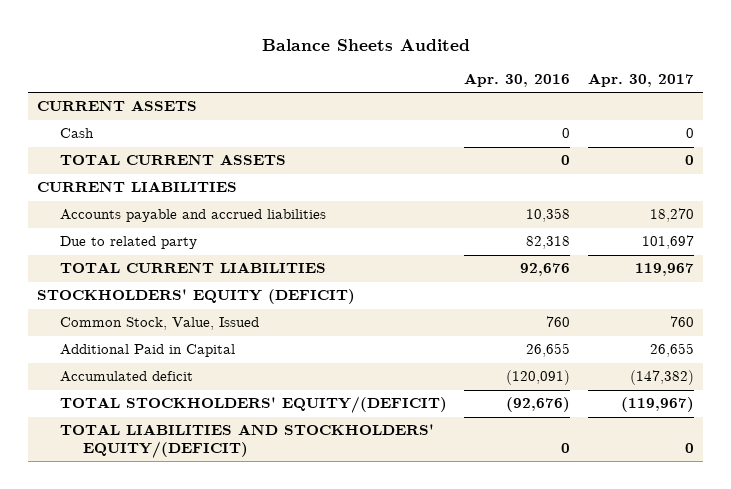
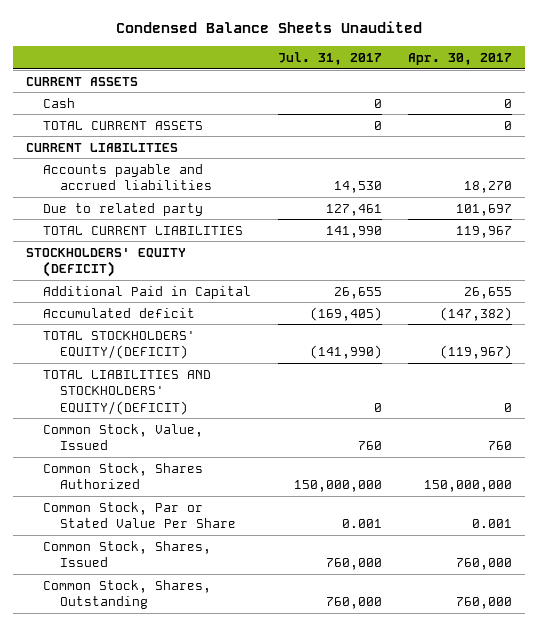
[261,38,470,51] Balance Sheets Audited -> [116,21,423,34] Condensed Balance Sheets Unaudited
[464,72,571,87] Apr. 30, 2016 -> none
none -> [277,51,382,65] Jul. 31, 2017
[59,317,259,331] Common Stock, Value, Issued -> [43,423,204,451] Common Stock, Value, Issued
none -> [43,462,204,490] Common Stock, Shares Authorized
none -> [43,501,237,529] Common Stock, Par or Stated Value Per Share
none -> [43,540,212,568] Common Stock, Shares, Issued
none -> [43,579,212,610] Common Stock, Shares, Outstanding

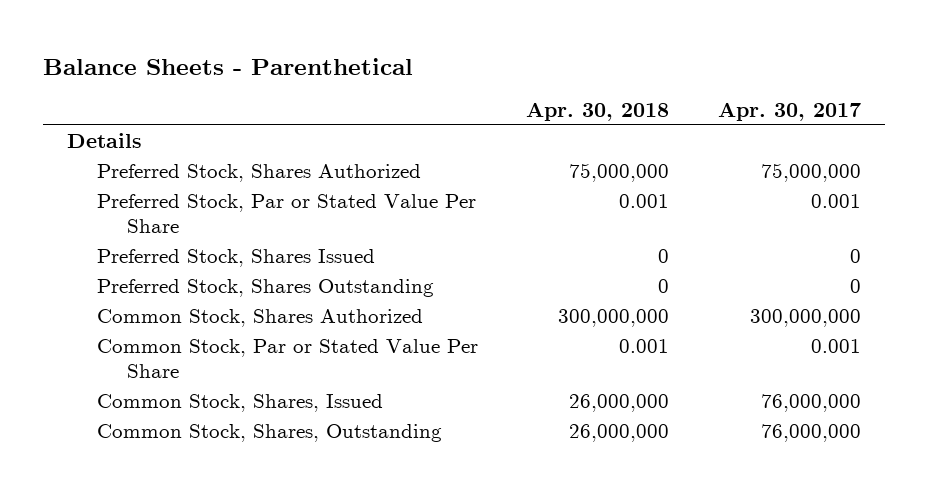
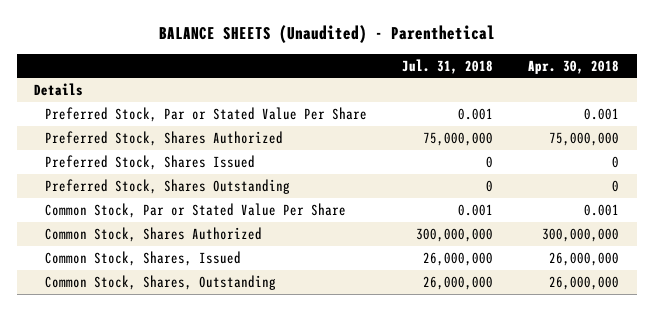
[43,57,414,75] Balance Sheets - Parenthetical -> [158,25,495,44] BALANCE SHEETS (Unaudited) - Parenthetical
[717,101,861,121] Apr. 30, 2017 -> none
none -> [402,58,494,74] Jul. 31, 2018
[97,163,422,182] Preferred Stock, Shares Authorized -> [45,130,284,146] Preferred Stock, Shares Authorized
[97,308,424,327] Common Stock, Shares Authorized -> [45,226,263,242] Common Stock, Shares Authorized

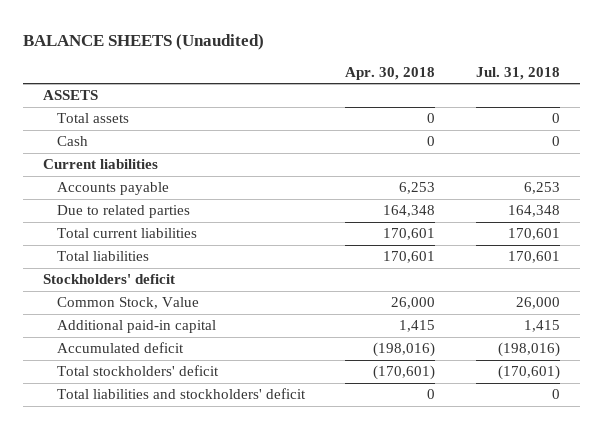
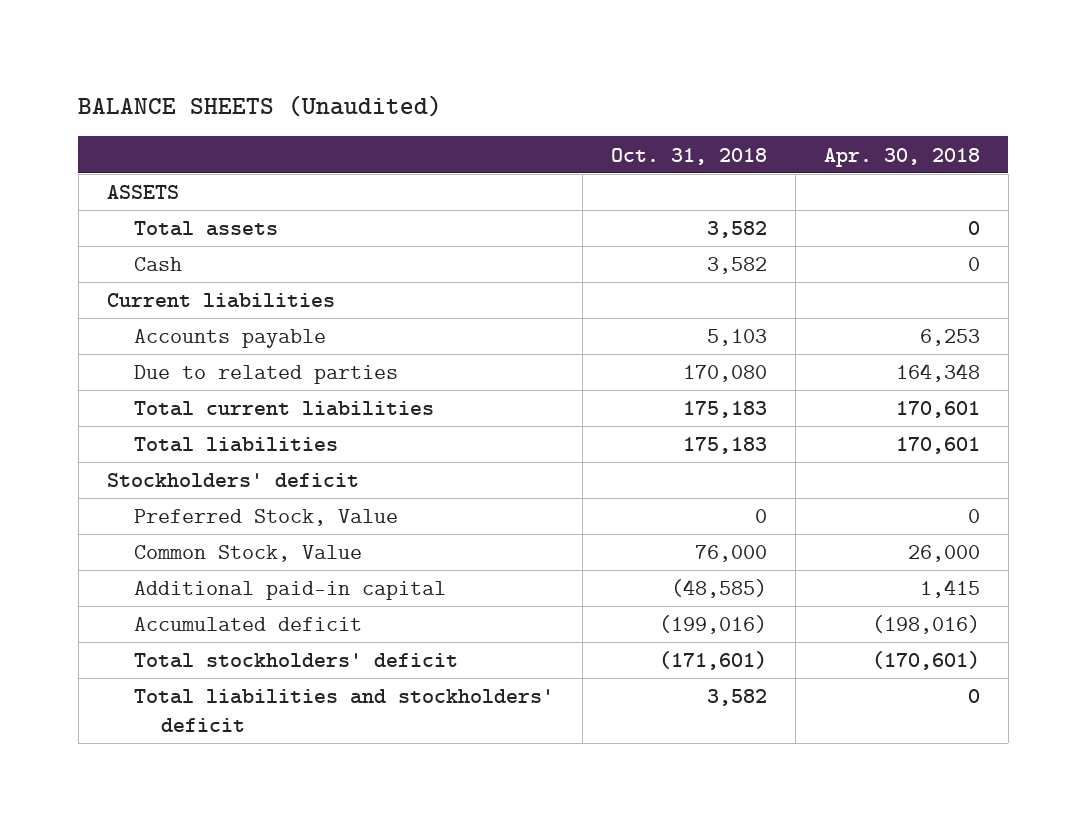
[476,66,561,80] Jul. 31, 2018 -> none
none -> [611,147,768,165] Oct. 31, 2018
none -> [134,509,399,527] Preferred Stock, Value

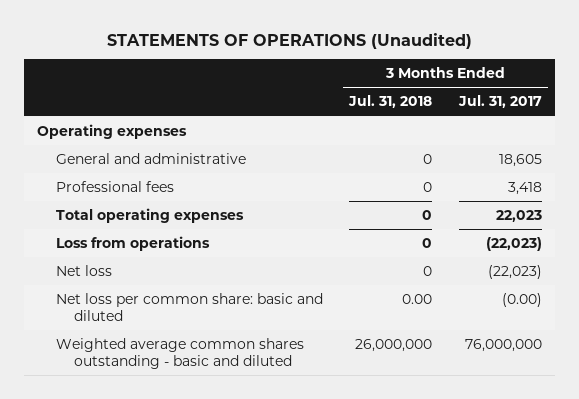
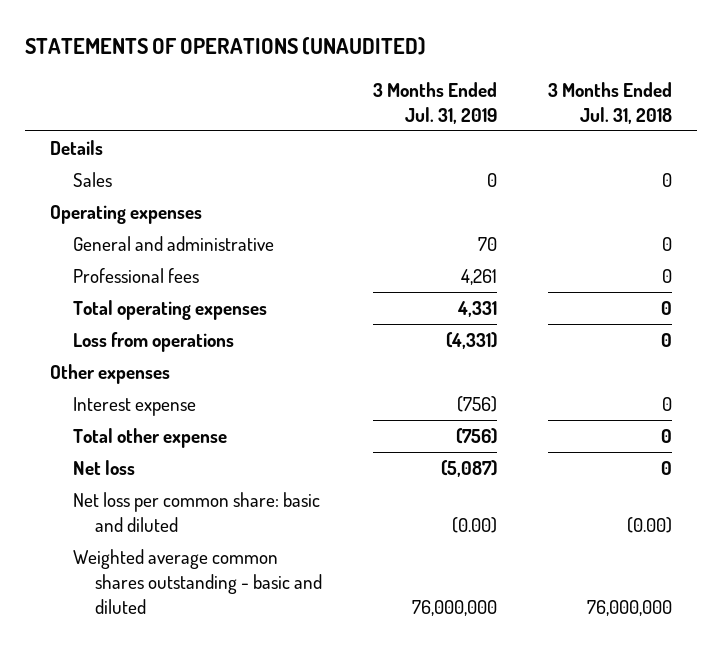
[106,32,472,49] STATEMENTS OF OPERATIONS (Unaudited) -> [24,37,426,56] STATEMENTS OF OPERATIONS (UNAUDITED)
[457,95,542,109] Jul. 31, 2017 -> none
none -> [373,81,498,124] 3 Months Ended Jul. 31, 2019
none -> [49,140,103,156] Details
none -> [72,172,112,188] Sales
none -> [49,364,170,385] Other expenses
none -> [72,397,196,417] Interest expense
none -> [72,428,227,449] Total other expense
[402,293,433,304] 0.00 -> [626,517,672,534] (0.00)
[355,338,433,352] 26,000,000 -> [586,599,672,616] 76,000,000

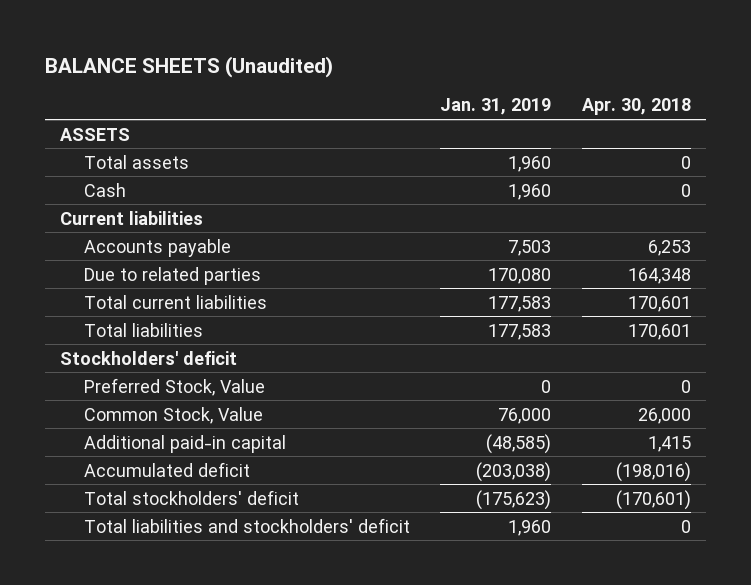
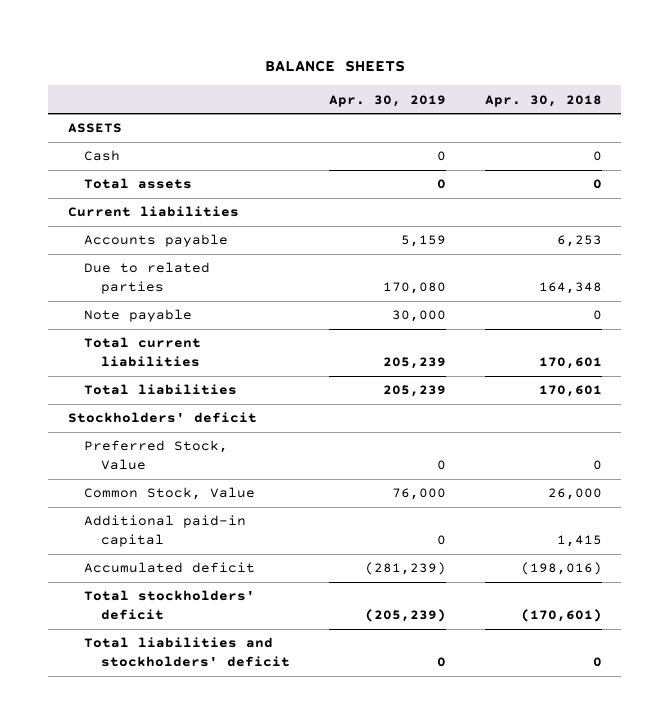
[45,55,334,78] BALANCE SHEETS (Unaudited) -> [264,59,405,72] BALANCE SHEETS
[440,98,552,116] Jan. 31, 2019 -> none
none -> [328,94,446,107] Apr. 30, 2019
[83,154,189,169] Total assets -> [84,178,193,190] Total assets
none -> [84,309,193,323] Note payable

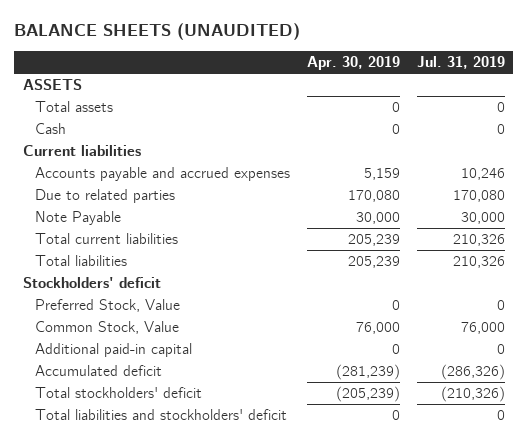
[264,59,405,72] BALANCE SHEETS -> [14,23,301,41] BALANCE SHEETS (UNAUDITED)
[484,94,602,107] Apr. 30, 2018 -> none
none -> [416,55,505,69] Jul. 31, 2019
[84,150,121,162] Cash -> [34,123,66,135] Cash
[84,234,229,248] Accounts payable -> [34,167,290,182] Accounts payable and accrued expenses
[84,309,193,323] Note payable -> [34,211,121,226] Note Payable

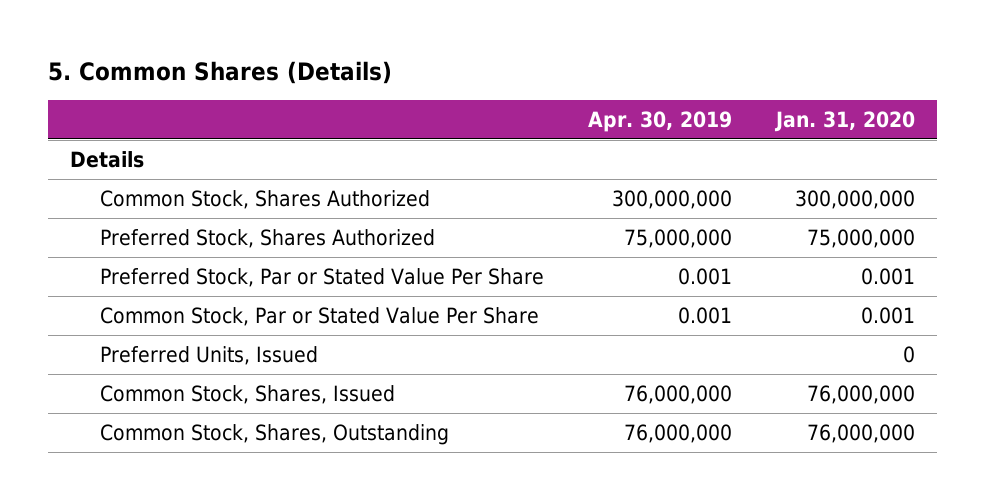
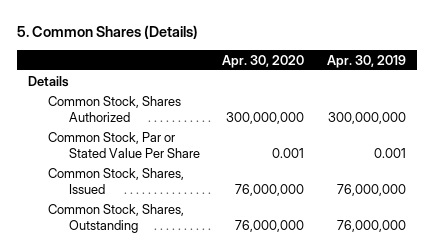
[774,110,916,132] Jan. 31, 2020 -> none
none -> [222,54,305,68] Apr. 30, 2020
[100,228,436,248] Preferred Stock, Shares Authorized -> none
[100,267,545,287] Preferred Stock, Par or Stated Value Per Share -> none
[100,345,319,365] Preferred Units, Issued -> none

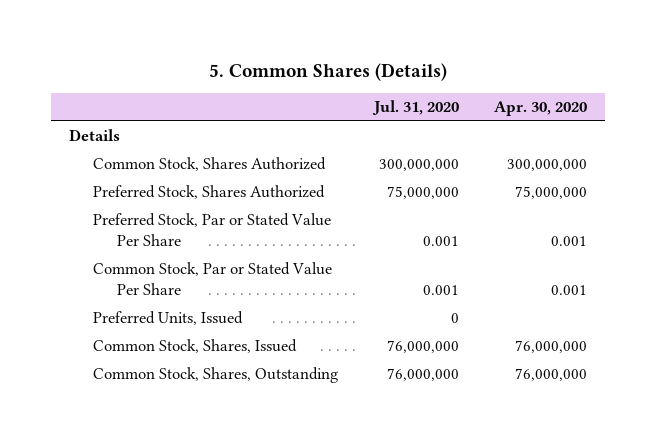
[326,54,406,68] Apr. 30, 2019 -> none
none -> [371,100,459,116] Jul. 31, 2020
none -> [93,185,326,200] Preferred Stock, Shares Authorized
none -> [93,213,332,247] Preferred Stock, Par or Stated Value Per Share
none -> [93,311,244,326] Preferred Units, Issued

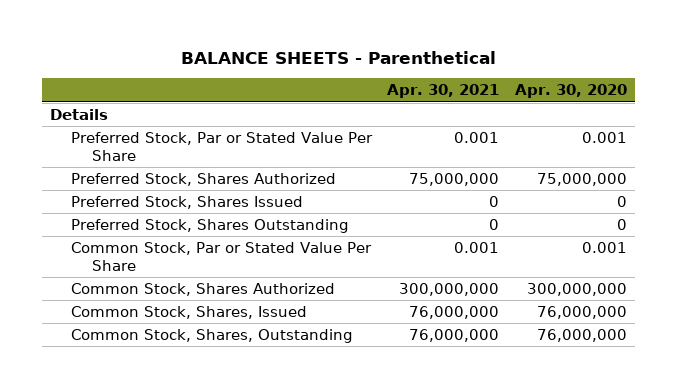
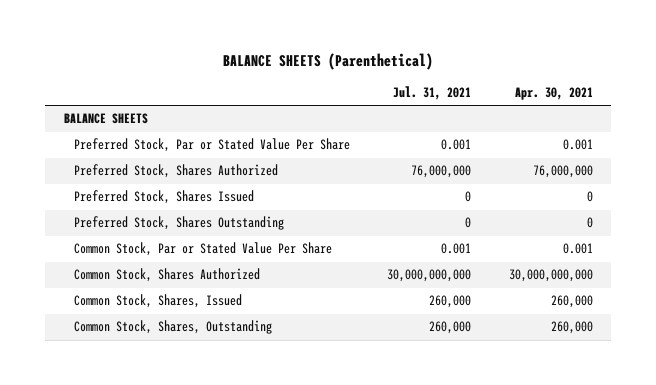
[180,51,496,65] BALANCE SHEETS - Parenthetical -> [223,53,434,71] BALANCE SHEETS (Parenthetical)
[515,84,628,99] Apr. 30, 2020 -> none
none -> [393,86,472,101] Jul. 31, 2021
[49,108,108,120] Details -> none
none -> [63,113,148,125] BALANCE SHEETS
[409,172,500,186] 75,000,000 -> [532,165,593,179] 76,000,000
[399,282,500,296] 300,000,000 -> [508,269,593,283] 30,000,000,000
[409,305,500,319] 76,000,000 -> [550,295,593,309] 260,000
[409,328,500,342] 76,000,000 -> [550,321,593,335] 260,000

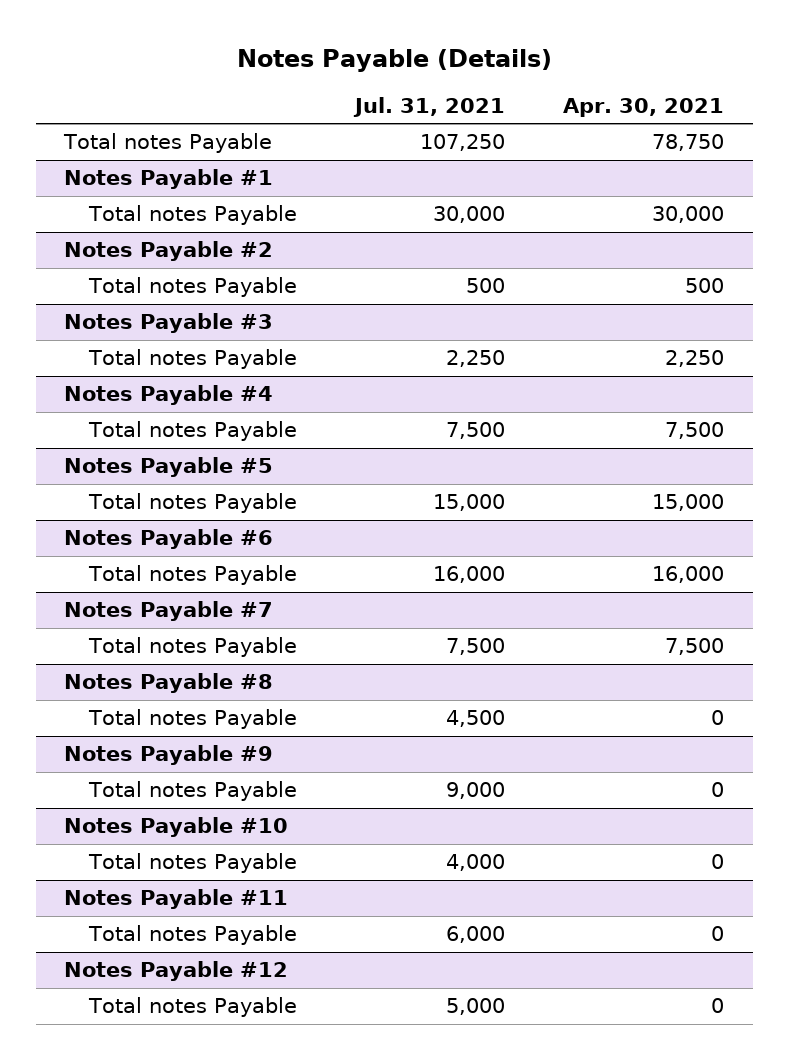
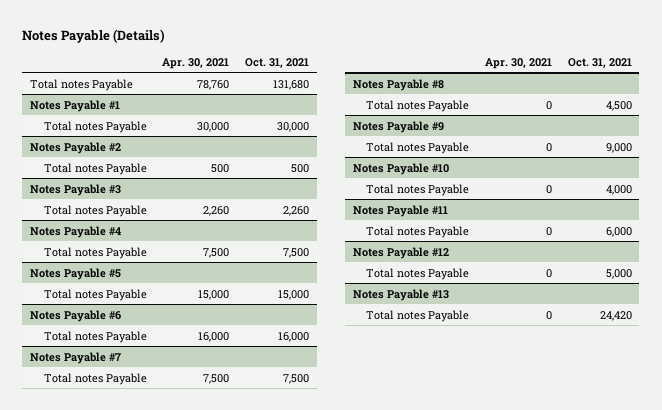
[353,96,506,117] Jul. 31, 2021 -> none
none -> [244,57,309,68] Oct. 31, 2021
[652,134,725,152] 78,750 -> [197,79,230,90] 78,760
[665,350,725,368] 2,250 -> [203,205,230,216] 2,260
none -> [352,288,449,301] Notes Payable #13
none -> [366,309,470,322] Total notes Payable

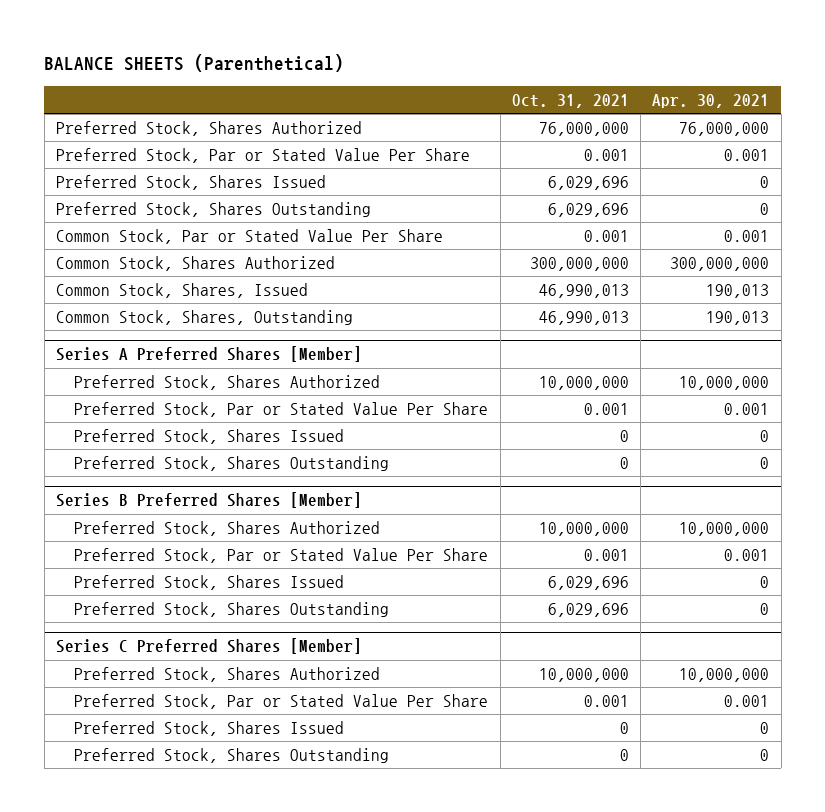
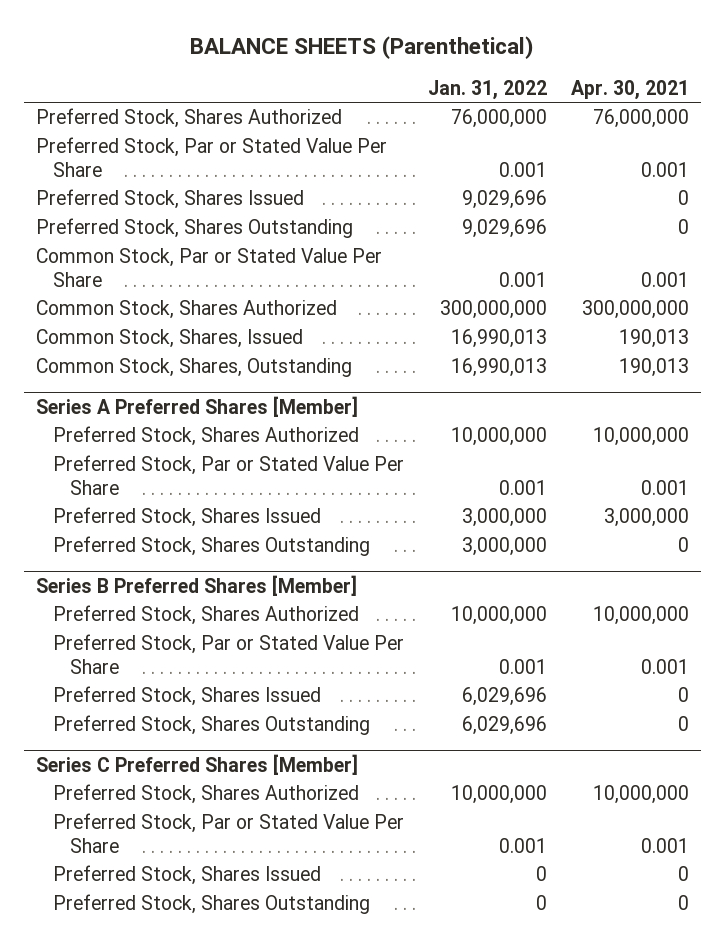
[511,93,629,108] Oct. 31, 2021 -> none
none -> [428,79,548,100] Jan. 31, 2022
[760,429,770,442] 0 -> [604,508,690,528] 3,000,000

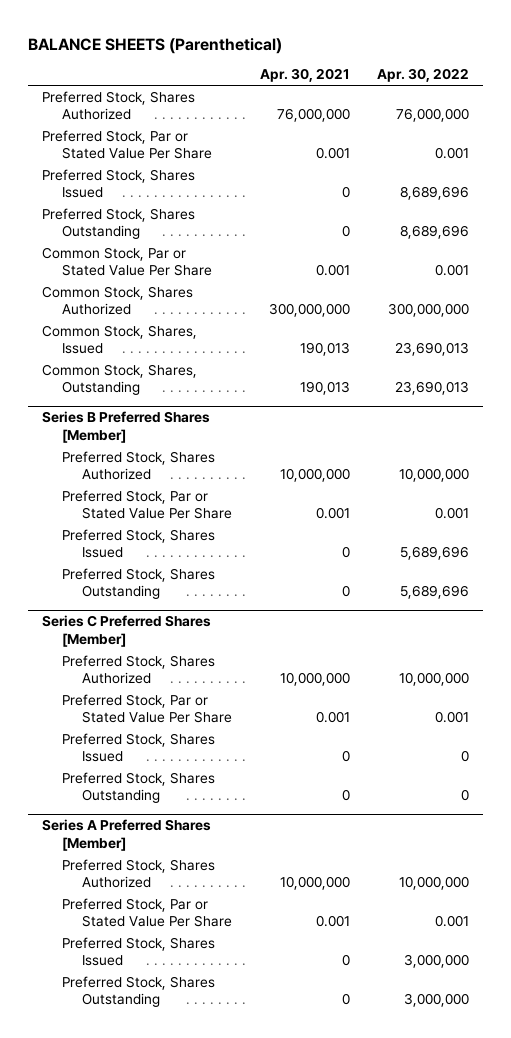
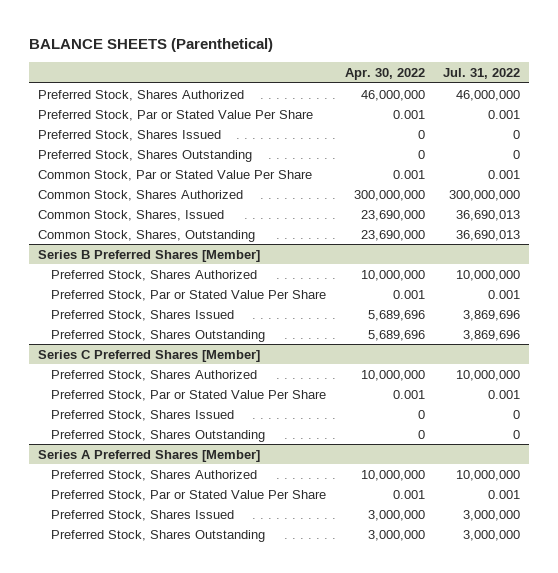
[259,68,350,83] Apr. 30, 2021 -> none
none -> [443,67,521,79] Jul. 31, 2022
[396,108,470,123] 76,000,000 -> [360,89,425,101] 46,000,000
[400,186,470,201] 8,689,696 -> [417,129,425,139] 0
[400,225,470,240] 8,689,696 -> [417,149,425,159] 0
[395,342,470,357] 23,690,013 -> [360,209,425,221] 23,690,000
[395,381,470,396] 23,690,013 -> [360,229,425,241] 23,690,000

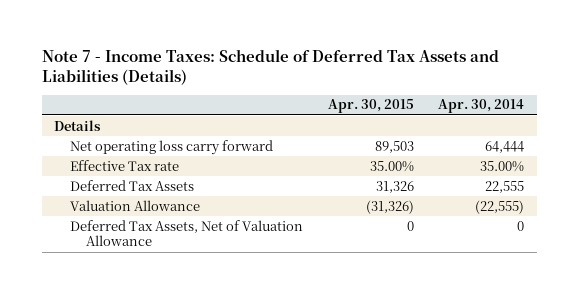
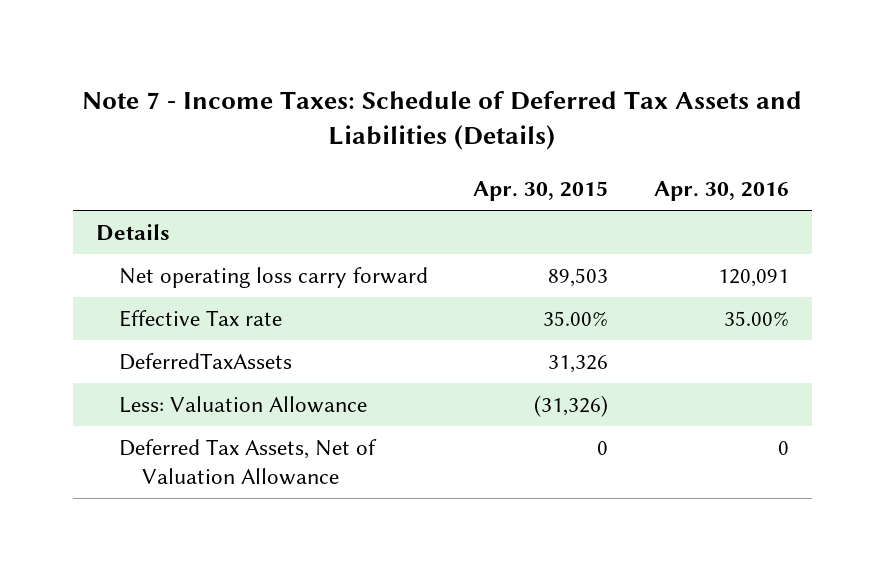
[438,99,525,114] Apr. 30, 2014 -> none
none -> [653,180,789,201] Apr. 30, 2016
[69,179,194,191] Deferred Tax Assets -> [118,353,292,371] DeferredTaxAssets
[69,199,200,211] Valuation Allowance -> [118,396,367,414] Less: Valuation Allowance

